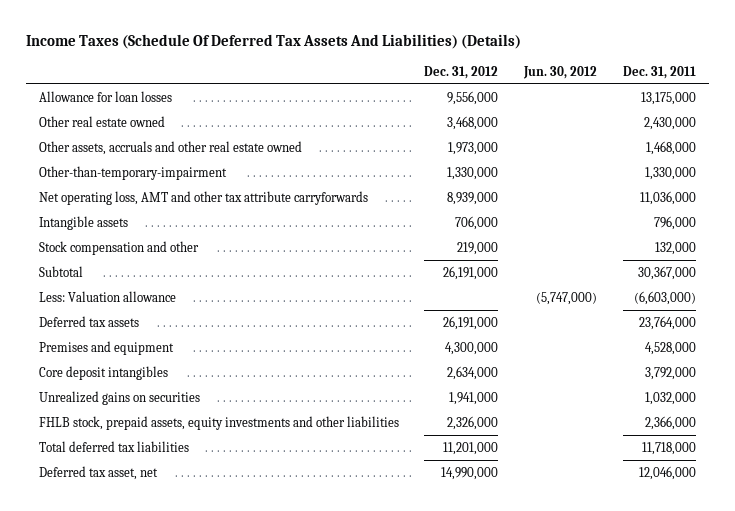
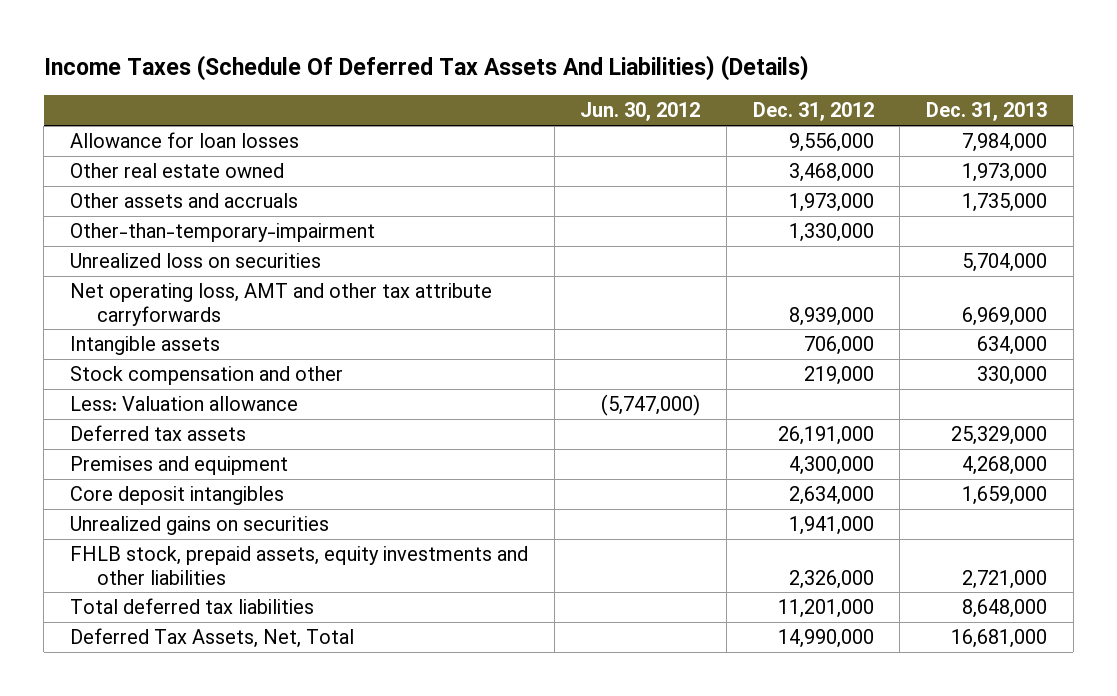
[622,65,696,79] Dec. 31, 2011 -> none
none -> [926,102,1048,122] Dec. 31, 2013
[38,140,302,155] Other assets, accruals and other real estate owned -> [70,193,299,209] Other assets and accruals
none -> [70,253,322,269] Unrealized loss on securities
[38,265,83,277] Subtotal -> none
[38,465,158,480] Deferred tax asset, net -> [70,628,355,649] Deferred Tax Assets, Net, Total

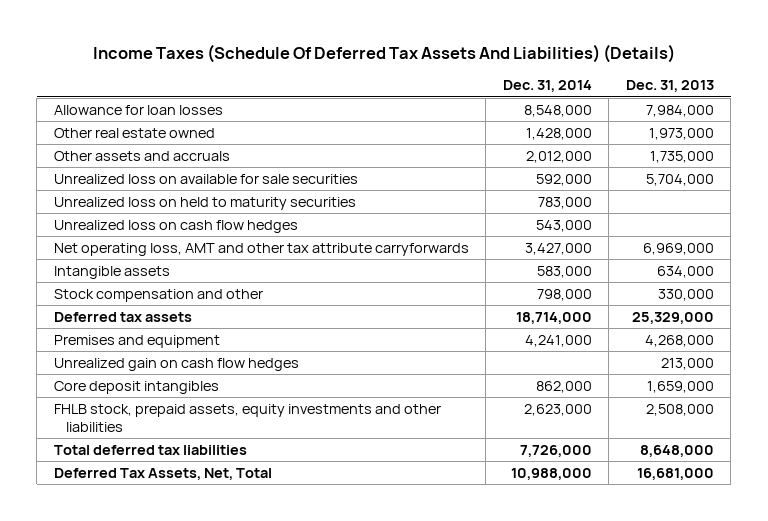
[580,102,701,122] Jun. 30, 2012 -> none
[752,102,874,122] Dec. 31, 2012 -> none
none -> [502,80,592,93] Dec. 31, 2014
[70,223,376,243] Other-than-temporary-impairment -> none
[70,253,322,269] Unrealized loss on securities -> [53,173,358,184] Unrealized loss on available for sale securities
none -> [53,196,356,210] Unrealized loss on held to maturity securities
none -> [53,219,298,233] Unrealized loss on cash flow hedges
[70,396,299,412] Less: Valuation allowance -> none
none -> [53,357,299,371] Unrealized gain on cash flow hedges
[70,516,330,536] Unrealized gains on securities -> none
[962,569,1048,589] 2,721,000 -> [645,403,714,416] 2,508,000

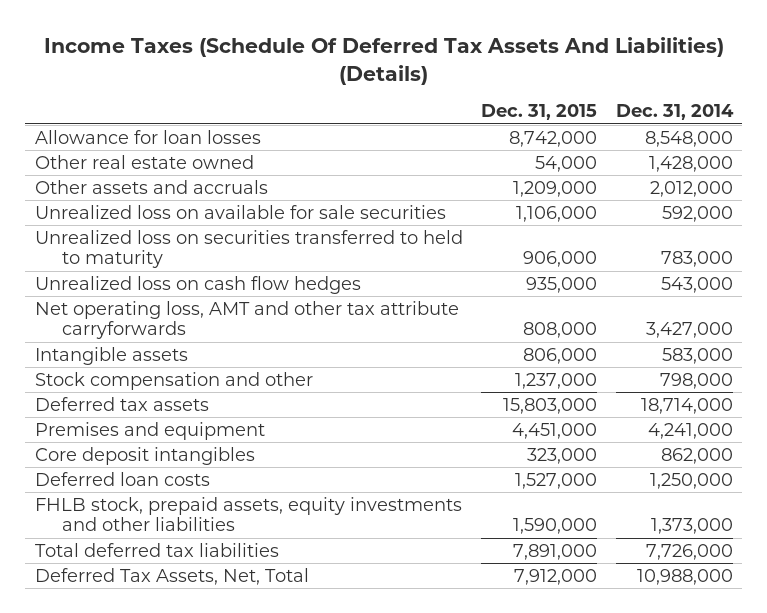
[625,80,714,93] Dec. 31, 2013 -> none
none -> [481,104,598,121] Dec. 31, 2015
[53,196,356,210] Unrealized loss on held to maturity securities -> [34,229,463,269] Unrealized loss on securities transferred to held to maturity
[53,357,299,371] Unrealized gain on cash flow hedges -> none
none -> [34,471,210,486] Deferred loan costs
[523,403,592,416] 2,623,000 -> [650,518,733,535] 1,373,000

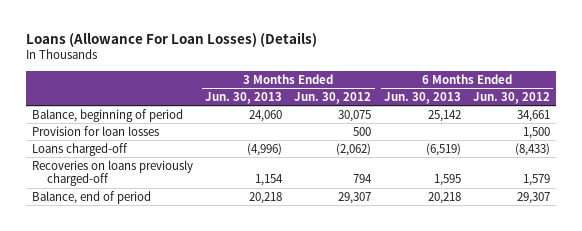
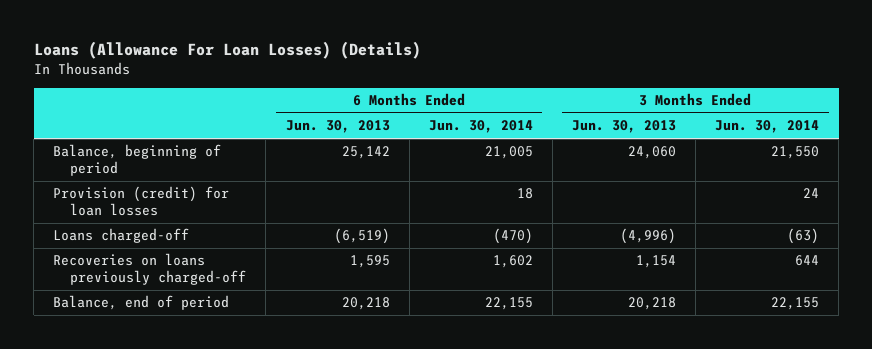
[294,91,372,104] Jun. 30, 2012 -> none
[473,91,551,104] Jun. 30, 2012 -> none
none -> [428,120,533,134] Jun. 30, 2014
none -> [715,120,820,134] Jun. 30, 2014
[31,125,159,136] Provision for loan losses -> [53,186,230,217] Provision (credit) for loan losses

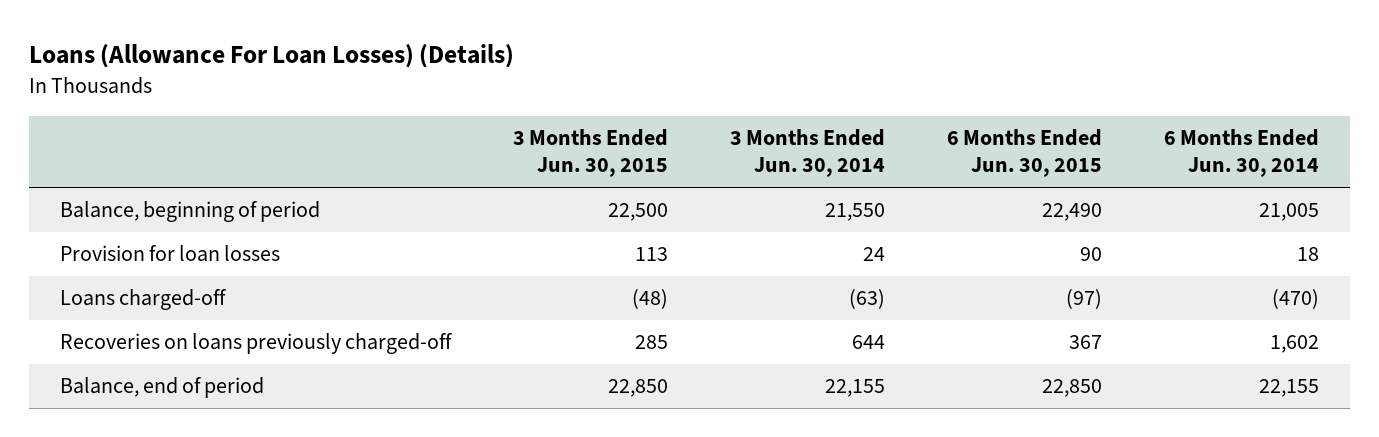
[285,120,390,134] Jun. 30, 2013 -> none
[571,120,676,134] Jun. 30, 2013 -> none
none -> [512,128,668,178] 3 Months Ended Jun. 30, 2015
none -> [947,128,1103,178] 6 Months Ended Jun. 30, 2015
[53,186,230,217] Provision (credit) for loan losses -> [59,245,280,263] Provision for loan losses

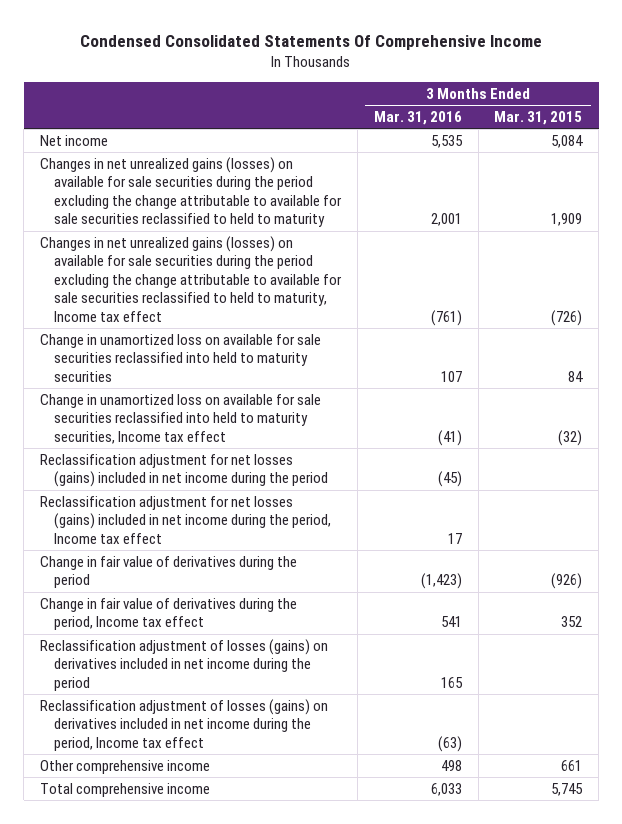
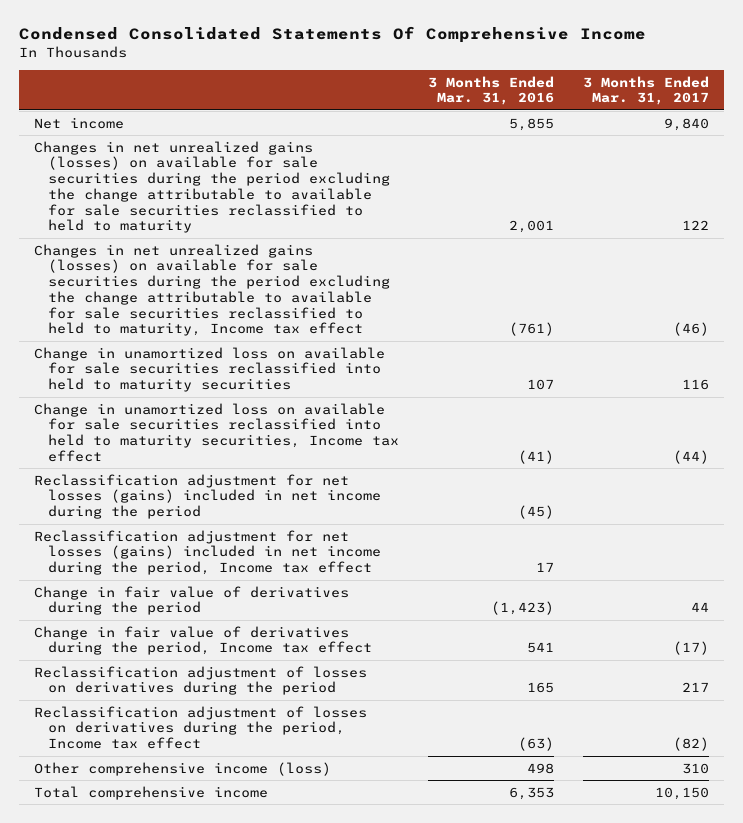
[494,110,583,125] Mar. 31, 2015 -> none
none -> [583,75,710,106] 3 Months Ended Mar. 31, 2017
[430,134,463,148] 5,535 -> [509,117,555,131] 5,855
[39,638,328,691] Reclassification adjustment of losses (gains) on derivatives included in net income during the period -> [33,665,367,696] Reclassification adjustment of losses on derivatives during the period
[39,698,328,751] Reclassification adjustment of losses (gains) on derivatives included in net income during the period, Income tax effect -> [33,705,367,750] Reclassification adjustment of losses on derivatives during the period, Income tax effect
[39,759,210,774] Other comprehensive income -> [33,761,331,776] Other comprehensive income (loss)
[430,782,462,796] 6,033 -> [509,786,555,800] 6,353

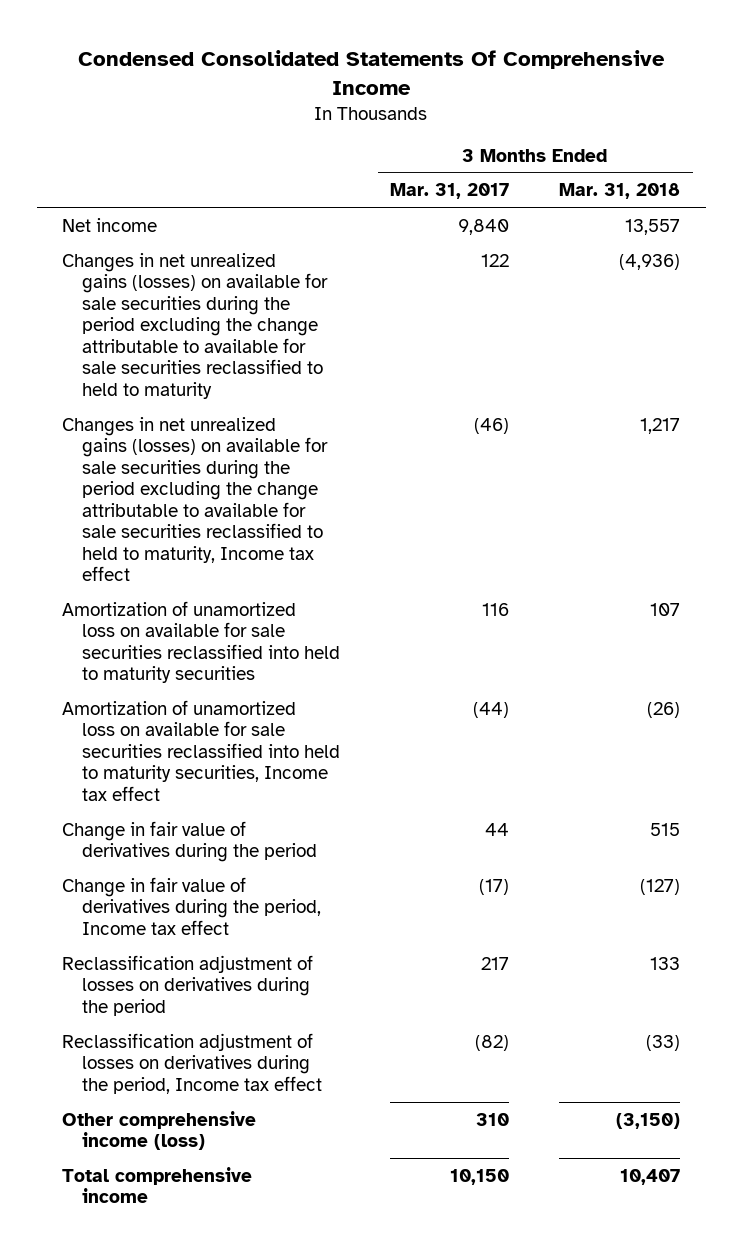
[428,75,555,106] 3 Months Ended Mar. 31, 2016 -> none
none -> [559,183,681,200] Mar. 31, 2018
[33,473,381,520] Reclassification adjustment for net losses (gains) included in net income during the period -> none
[33,529,381,576] Reclassification adjustment for net losses (gains) included in net income during the period, Income tax effect -> none
[33,346,385,393] Change in unamortized loss on available for sale securities reclassified into held to maturity securities -> [62,600,340,684] Amortization of unamortized loss on available for sale securities reclassified into held to maturity securities
[33,402,399,462] Change in unamortized loss on available for sale securities reclassified into held to maturity securities, Income tax effect -> [62,699,340,801] Amortization of unamortized loss on available for sale securities reclassified into held to maturity securities, Income tax effect

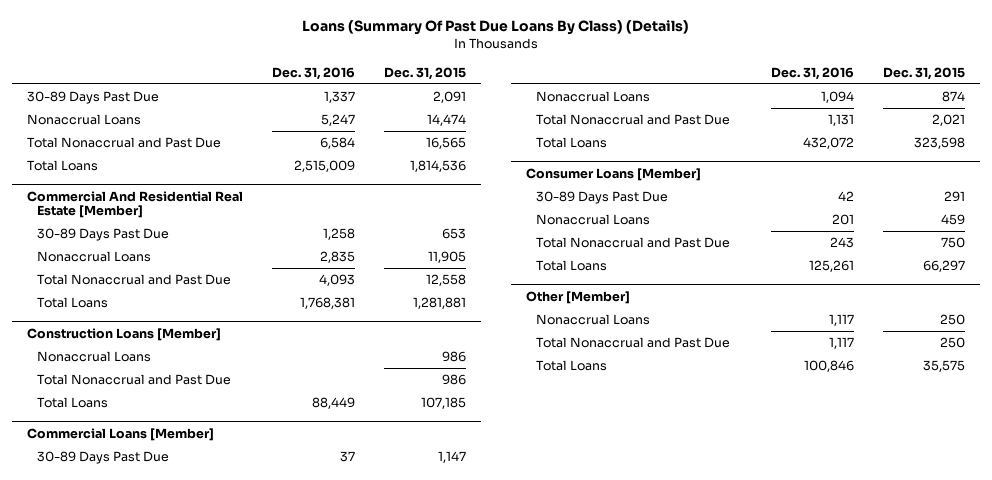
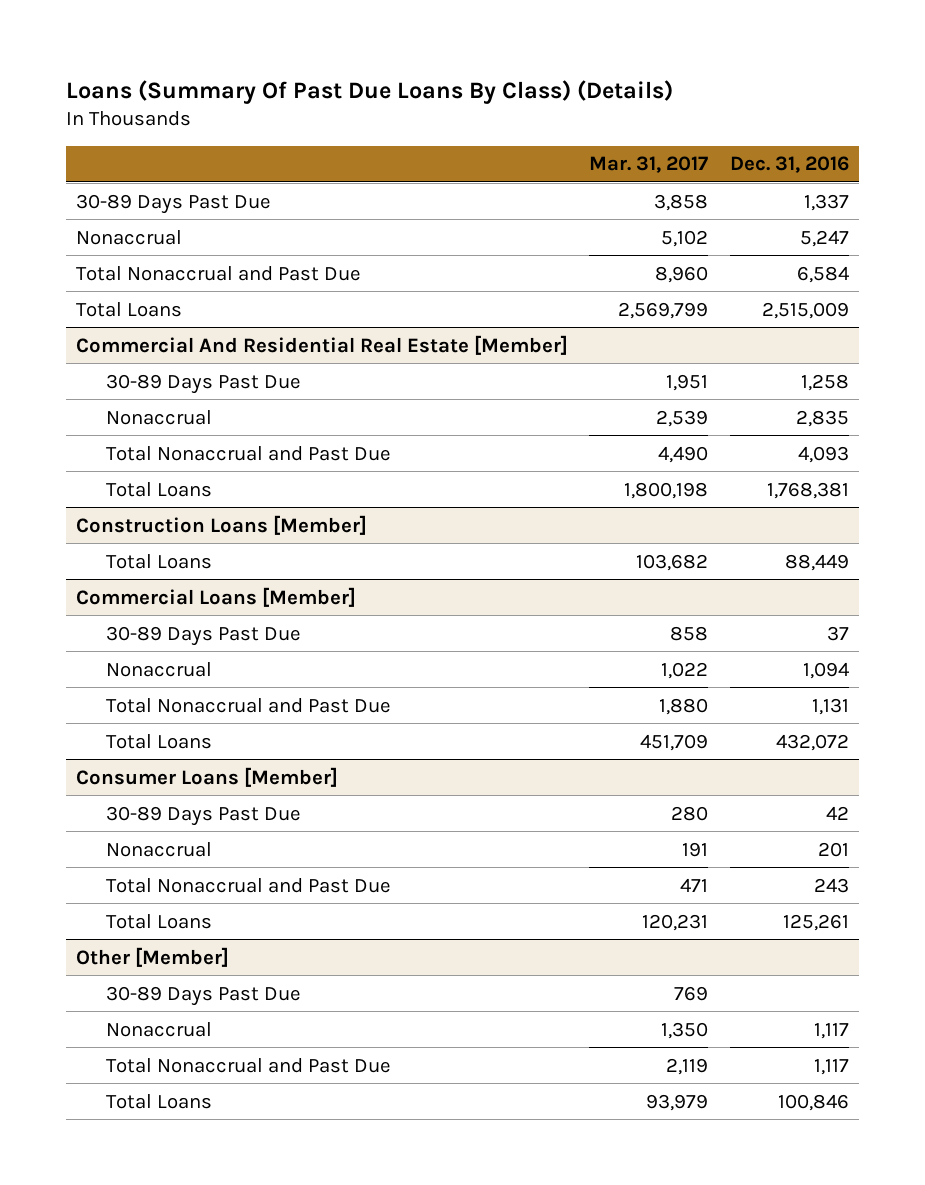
[383,66,466,80] Dec. 31, 2015 -> none
none -> [589,156,709,174] Mar. 31, 2017
[26,114,141,126] Nonaccrual Loans -> [76,229,183,245] Nonaccrual
[37,251,152,263] Nonaccrual Loans -> [106,409,213,425] Nonaccrual
[37,351,152,363] Nonaccrual Loans -> none
[37,374,232,386] Total Nonaccrual and Past Due -> none
[536,91,651,103] Nonaccrual Loans -> [106,661,213,677] Nonaccrual
[536,214,651,226] Nonaccrual Loans -> [106,841,213,857] Nonaccrual
none -> [106,985,302,1006] 30-89 Days Past Due
[536,314,651,326] Nonaccrual Loans -> [106,1021,213,1037] Nonaccrual

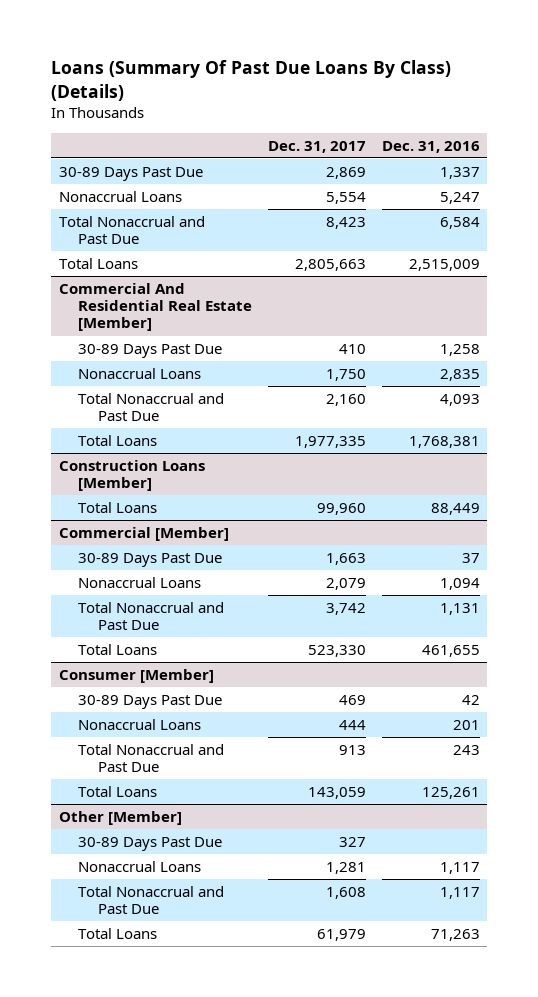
[589,156,709,174] Mar. 31, 2017 -> none
none -> [267,140,366,153] Dec. 31, 2017
[76,229,183,245] Nonaccrual -> [58,190,182,202] Nonaccrual Loans
[106,409,213,425] Nonaccrual -> [78,367,202,379] Nonaccrual Loans
[76,586,357,607] Commercial Loans [Member] -> [58,526,229,541] Commercial [Member]
[106,661,213,677] Nonaccrual -> [78,576,202,588] Nonaccrual Loans
[775,733,849,751] 432,072 -> [421,644,480,657] 461,655
[76,766,339,787] Consumer Loans [Member] -> [58,668,214,683] Consumer [Member]
[106,841,213,857] Nonaccrual -> [78,718,202,730] Nonaccrual Loans
[106,1021,213,1037] Nonaccrual -> [78,860,202,872] Nonaccrual Loans
[777,1093,849,1111] 100,846 -> [430,928,480,941] 71,263

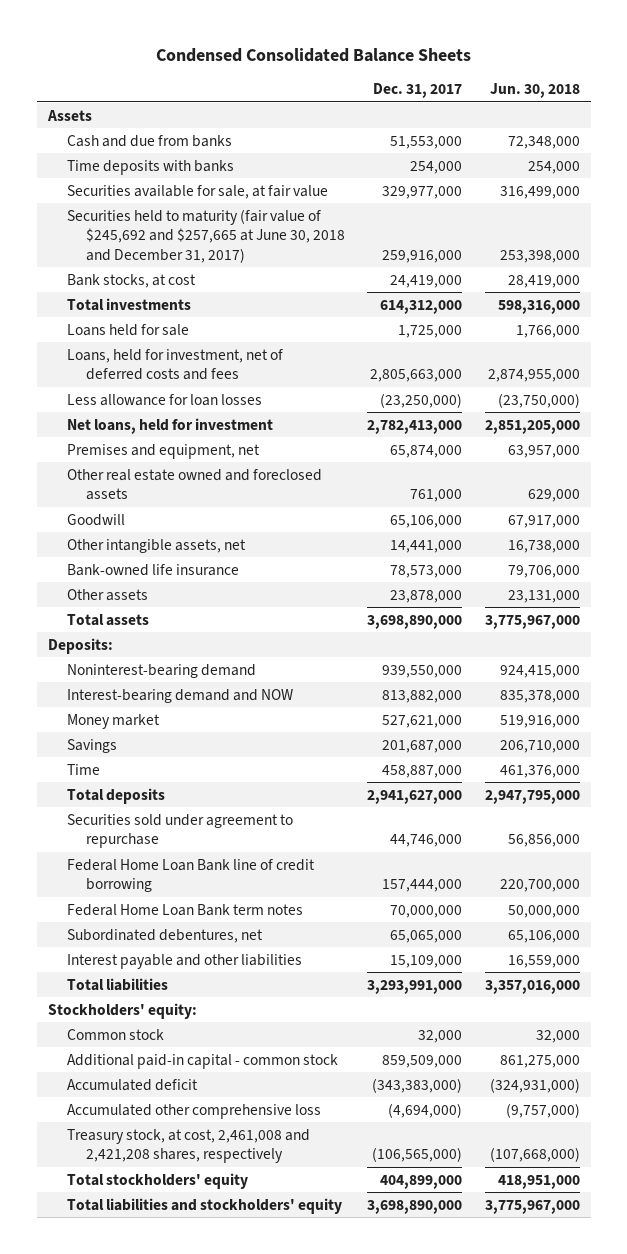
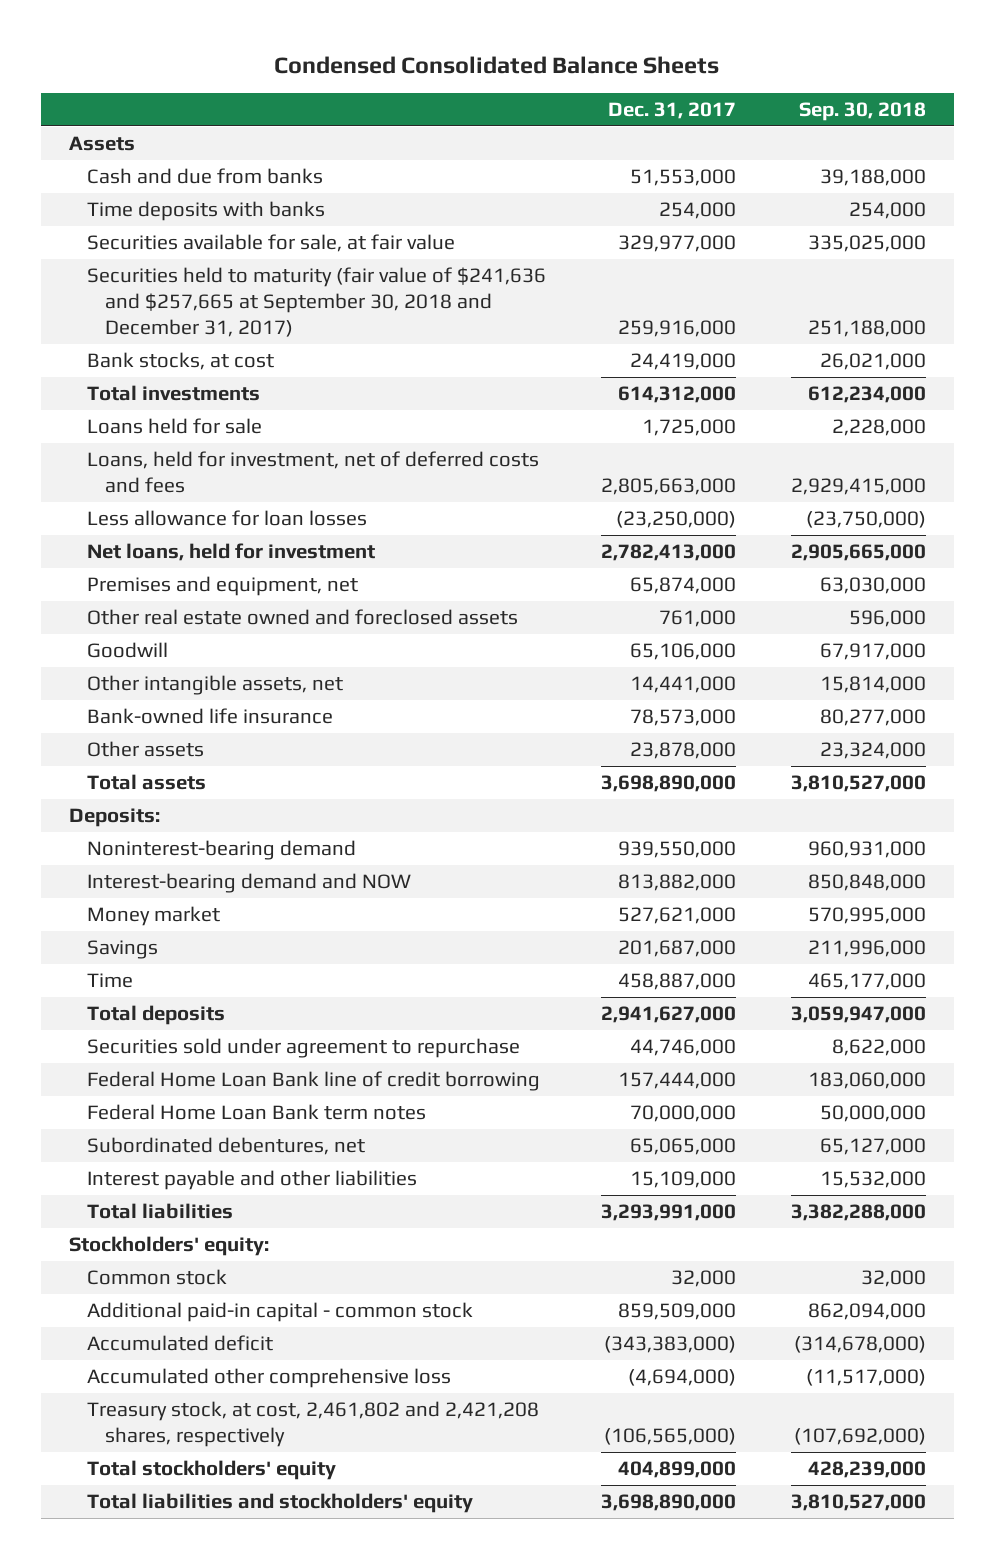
[489,82,580,98] Jun. 30, 2018 -> none
none -> [799,102,927,122] Sep. 30, 2018
[66,208,345,263] Securities held to maturity (fair value of $245,692 and $257,665 at June 30, 2018 and December 31, 2017) -> [86,267,546,338] Securities held to maturity (fair value of $241,636 and $257,665 at September 30, 2018 and December 31, 2017)
[66,1128,310,1164] Treasury stock, at cost, 2,461,008 and 2,421,208 shares, respectively -> [86,1401,539,1448] Treasury stock, at cost, 2,461,802 and 2,421,208 shares, respectively

